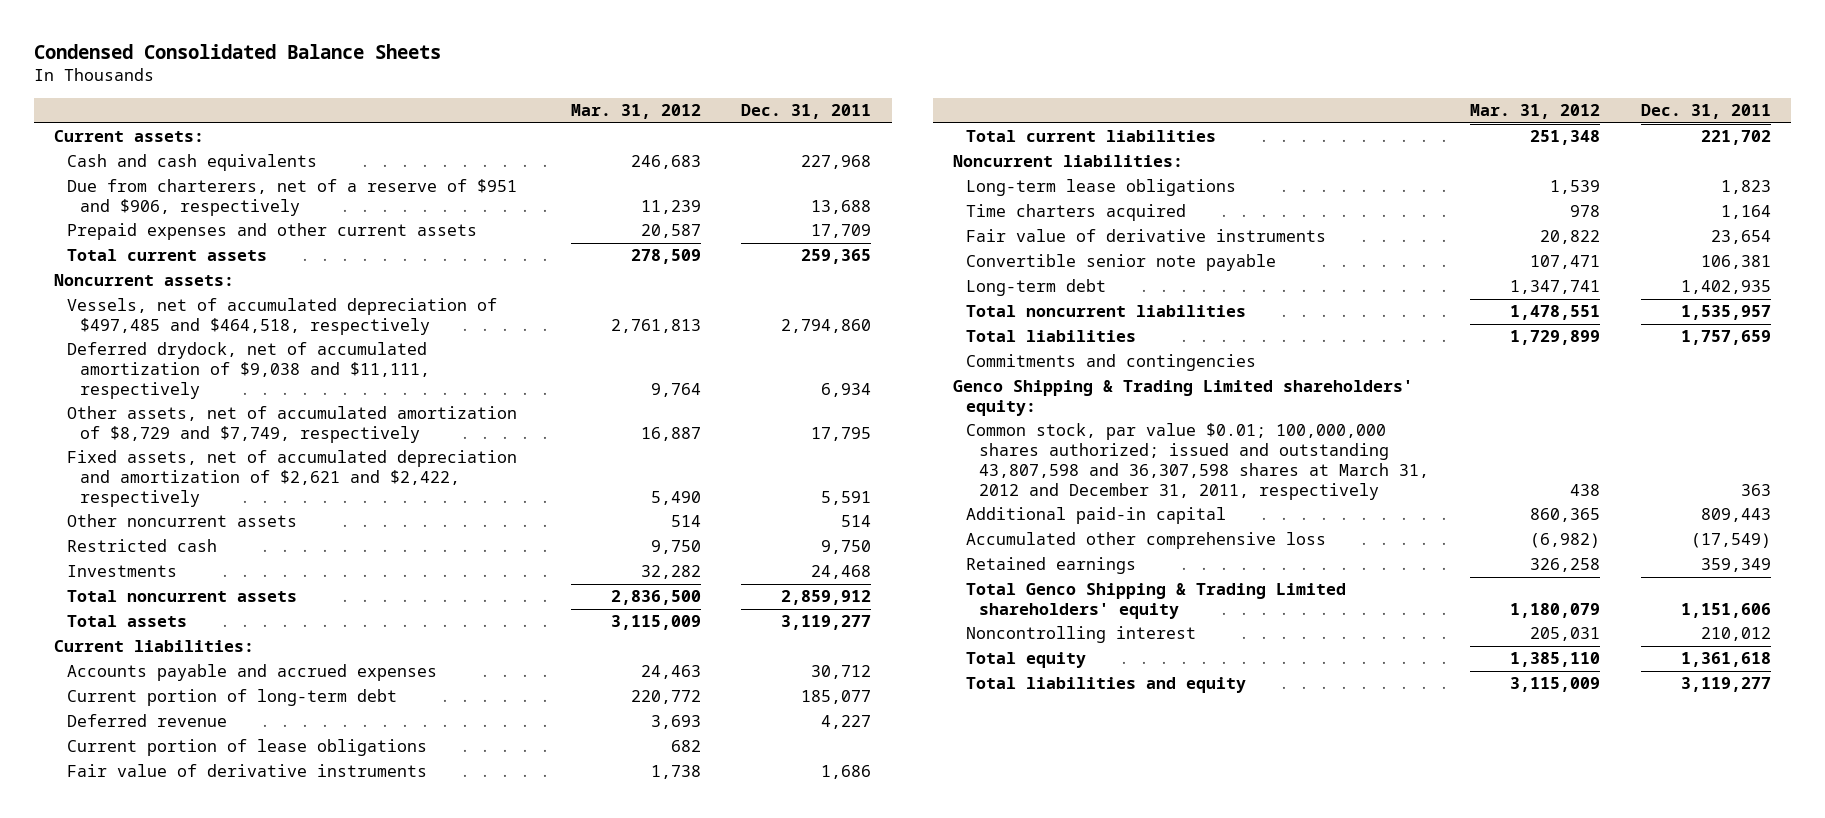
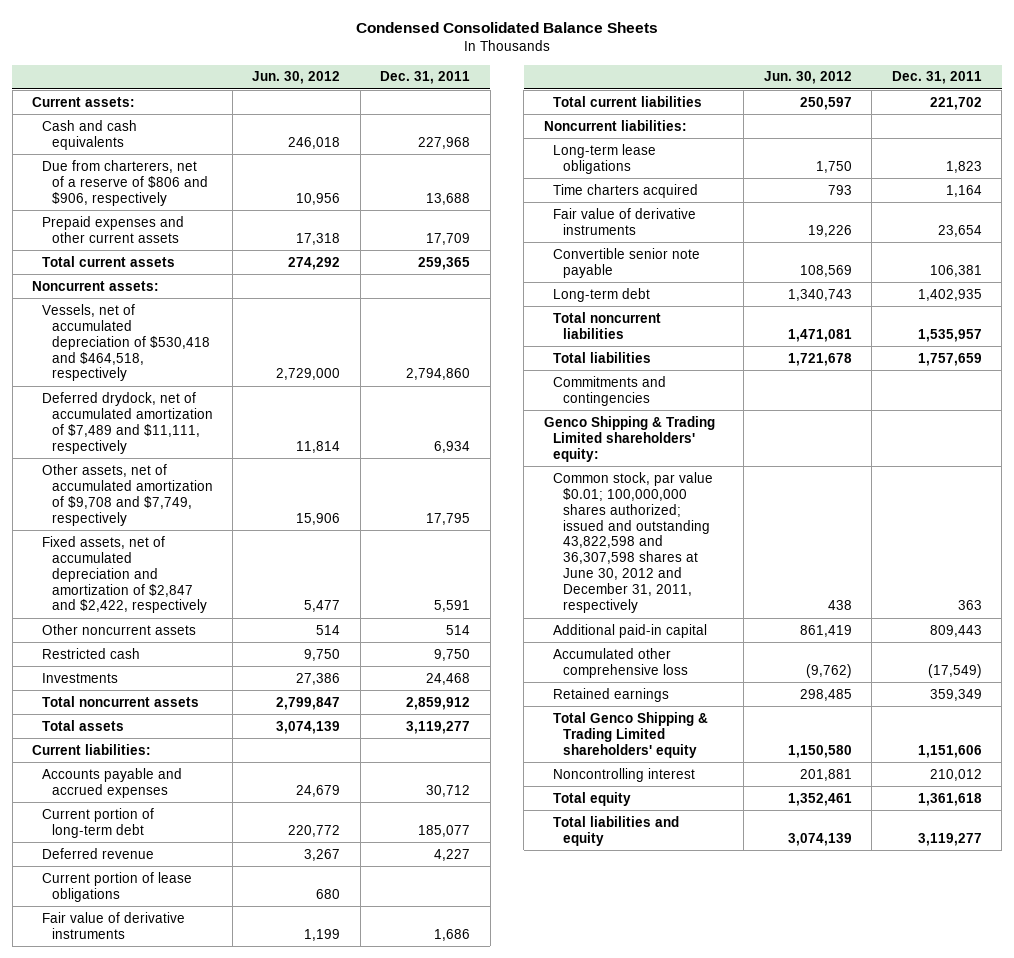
[570,104,701,120] Mar. 31, 2012 -> none
none -> [252,71,341,85] Jun. 30, 2012
[66,179,517,217] Due from charterers, net of a reserve of $951 and $906, respectively -> [41,159,208,206] Due from charterers, net of a reserve of $806 and $906, respectively
[66,298,497,336] Vessels, net of accumulated depreciation of $497,485 and $464,518, respectively -> [41,303,210,382] Vessels, net of accumulated depreciation of $530,418 and $464,518, respectively
[66,342,430,399] Deferred drydock, net of accumulated amortization of $9,038 and $11,111, respectively -> [41,391,213,454] Deferred drydock, net of accumulated amortization of $7,489 and $11,111, respectively
[66,406,517,444] Other assets, net of accumulated amortization of $8,729 and $7,749, respectively -> [41,463,213,526] Other assets, net of accumulated amortization of $9,708 and $7,749, respectively
[66,450,517,507] Fixed assets, net of accumulated depreciation and amortization of $2,621 and $2,422, respectively -> [41,535,207,614] Fixed assets, net of accumulated depreciation and amortization of $2,847 and $2,422, respectively
[966,423,1429,500] Common stock, par value $0.01; 100,000,000 shares authorized; issued and outstanding 43,807,598 and 36,307,598 shares at March 31, 2012 and December 31, 2011, respectively -> [553,471,714,613] Common stock, par value $0.01; 100,000,000 shares authorized; issued and outstanding 43,822,598 and 36,307,598 shares at June 30, 2012 and December 31, 2011, respectively

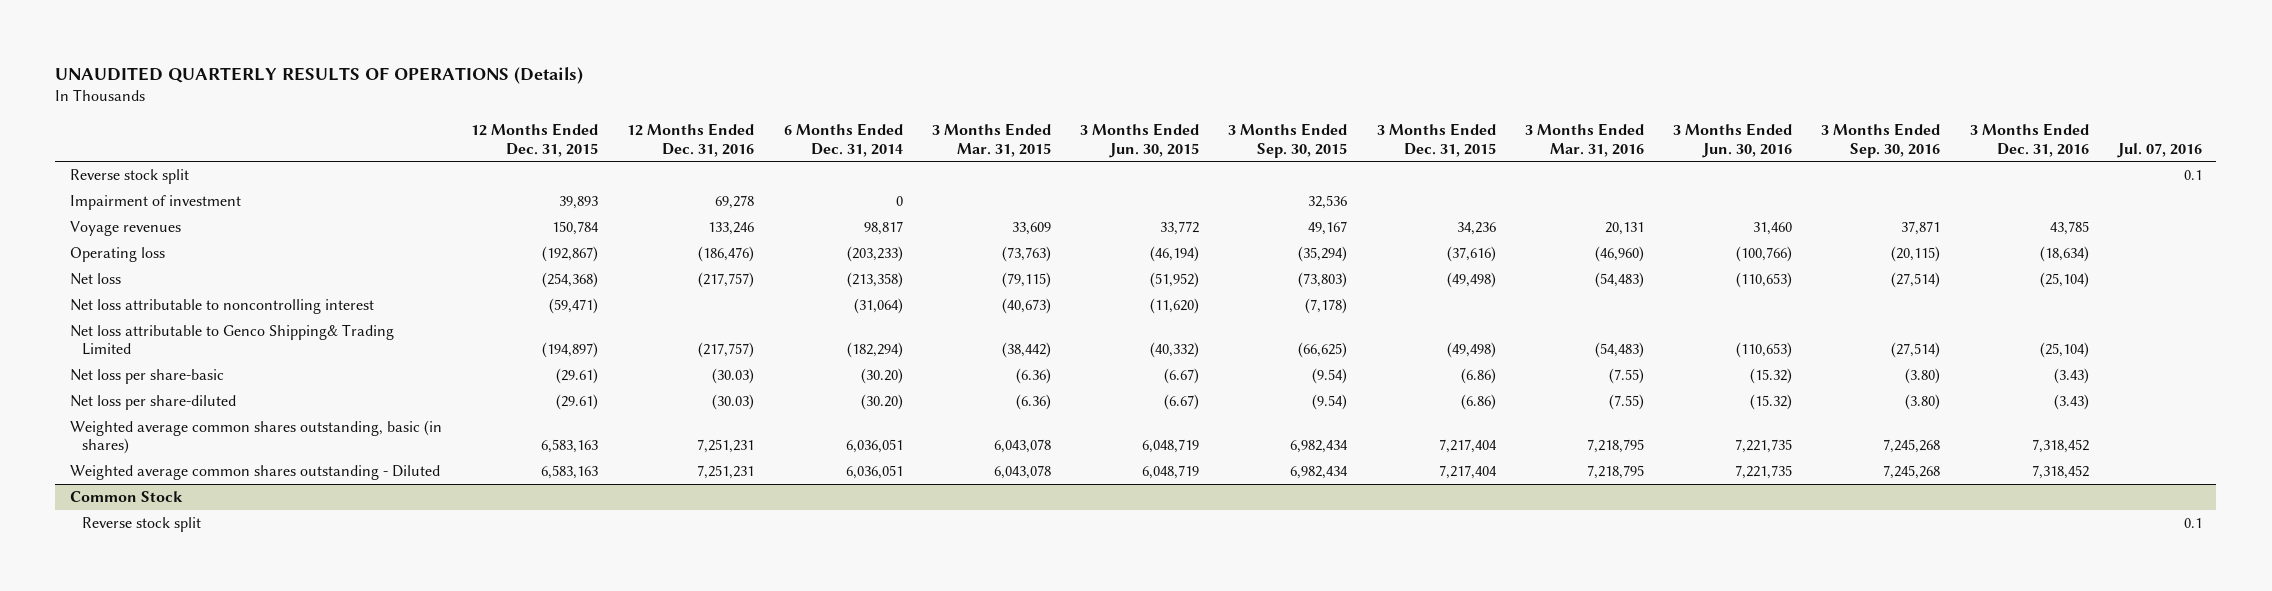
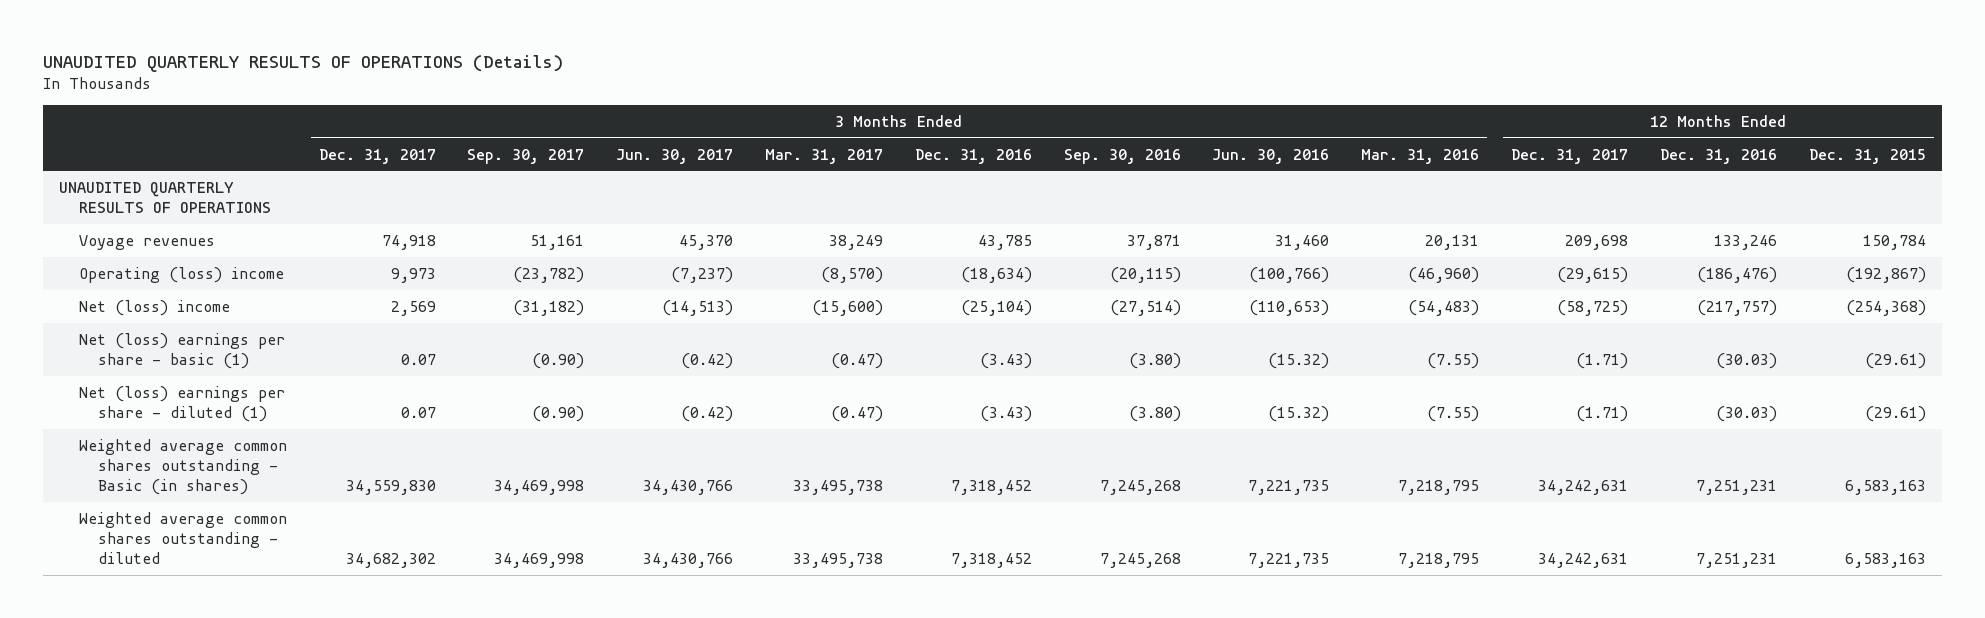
[783,123,903,157] 6 Months Ended Dec. 31, 2014 -> none
[931,123,1051,157] 3 Months Ended Mar. 31, 2015 -> none
[1080,123,1200,158] 3 Months Ended Jun. 30, 2015 -> none
[1228,123,1348,158] 3 Months Ended Sep. 30, 2015 -> none
[1376,123,1496,157] 3 Months Ended Dec. 31, 2015 -> none
[2116,142,2202,158] Jul. 07, 2016 -> none
none -> [318,148,436,164] Dec. 31, 2017
none -> [467,148,585,164] Sep. 30, 2017
none -> [616,148,734,164] Jun. 30, 2017
none -> [765,148,884,164] Mar. 31, 2017
none -> [1511,148,1629,164] Dec. 31, 2017
[69,168,189,184] Reverse stock split -> none
[69,194,241,210] Impairment of investment -> none
none -> [59,181,271,213] UNAUDITED QUARTERLY RESULTS OF OPERATIONS
[69,298,374,314] Net loss attributable to noncontrolling interest -> none
[69,323,394,356] Net loss attributable to Genco Shipping& Trading Limited -> none
[69,490,183,502] Common Stock -> none
[81,516,201,532] Reverse stock split -> none
[69,246,165,262] Operating loss -> [78,266,284,283] Operating (loss) income
[69,272,121,285] Net loss -> [78,299,230,316] Net (loss) income
[69,368,224,384] Net loss per share-basic -> [78,332,285,369] Net (loss) earnings per share - basic (1)
[69,394,236,410] Net loss per share-diluted -> [78,385,285,422] Net (loss) earnings per share - diluted (1)
[69,419,442,455] Weighted average common shares outstanding, basic (in shares) -> [78,438,287,495] Weighted average common shares outstanding - Basic (in shares)
[69,464,440,480] Weighted average common shares outstanding - Diluted -> [78,511,287,564] Weighted average common shares outstanding - diluted

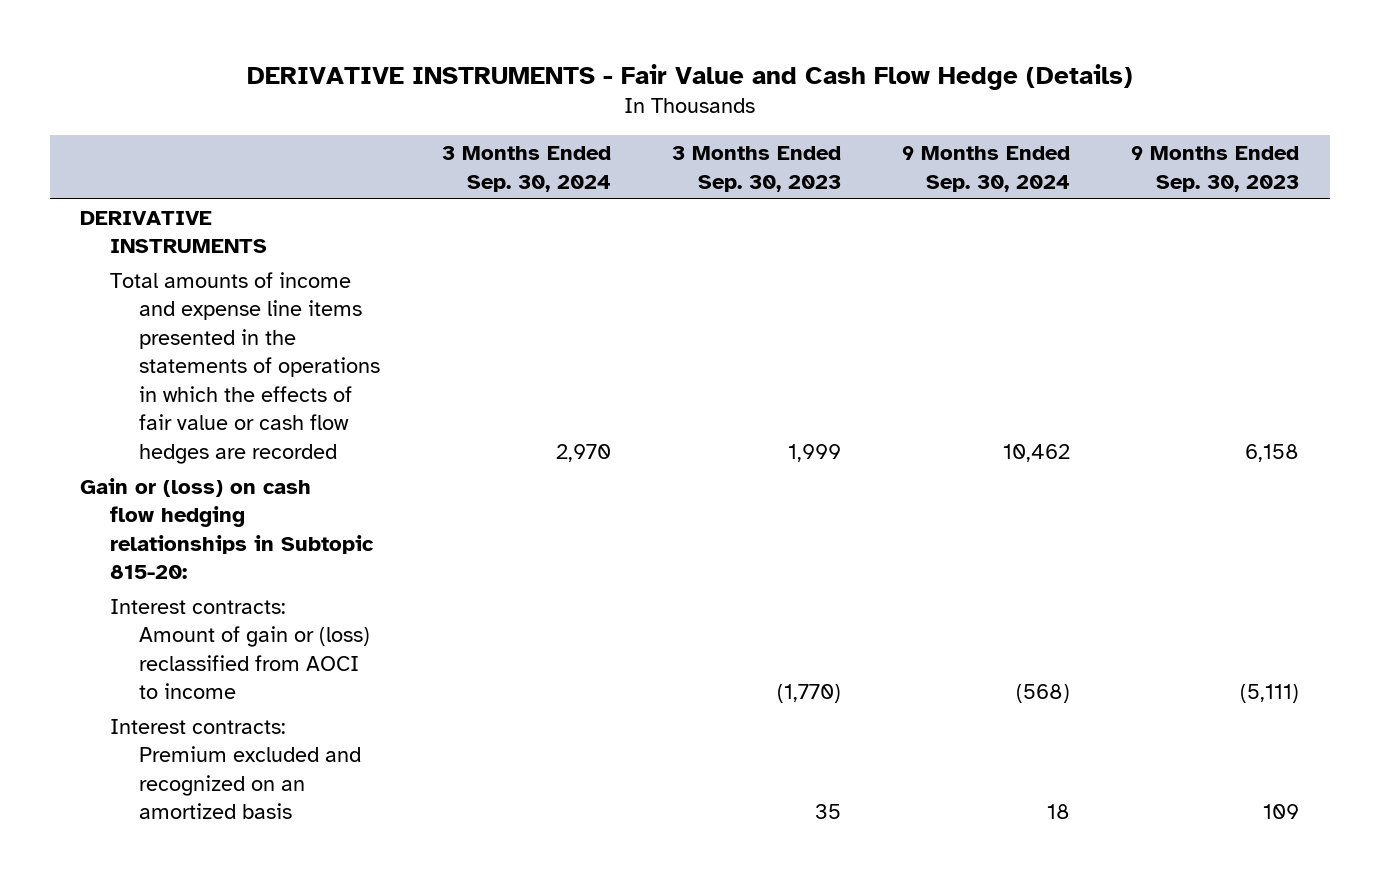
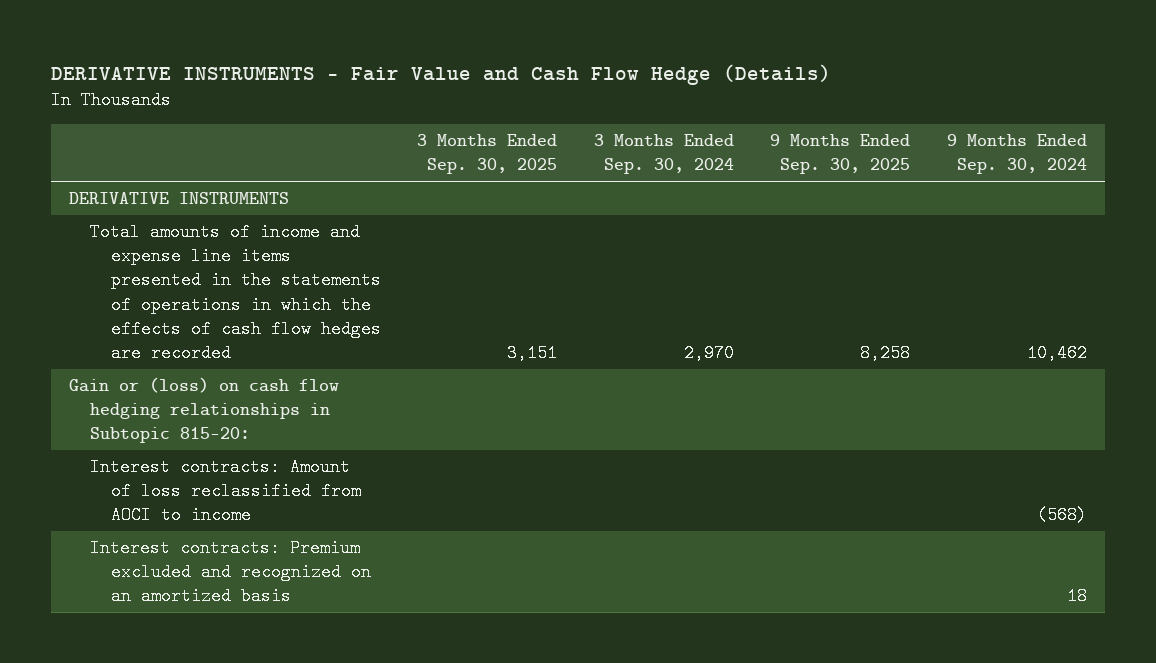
[671,146,841,192] 3 Months Ended Sep. 30, 2023 -> none
[1131,146,1300,192] 9 Months Ended Sep. 30, 2023 -> none
none -> [417,134,558,175] 3 Months Ended Sep. 30, 2025
none -> [770,134,911,175] 9 Months Ended Sep. 30, 2025
[109,271,381,464] Total amounts of income and expense line items presented in the statements of operations in which the effects of fair value or cash flow hedges are recorded -> [89,223,381,362] Total amounts of income and expense line items presented in the statements of operations in which the effects of cash flow hedges are recorded
[109,598,371,700] Interest contracts: Amount of gain or (loss) reclassified from AOCI to income -> [89,458,361,525] Interest contracts: Amount of loss reclassified from AOCI to income

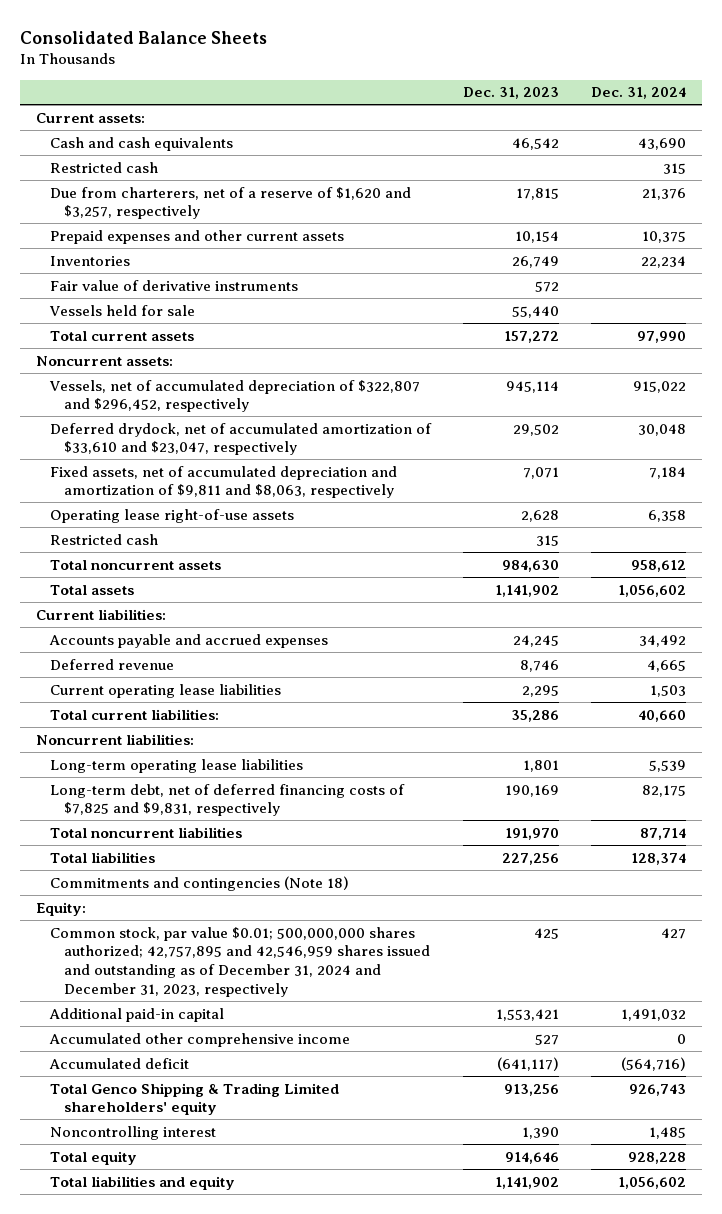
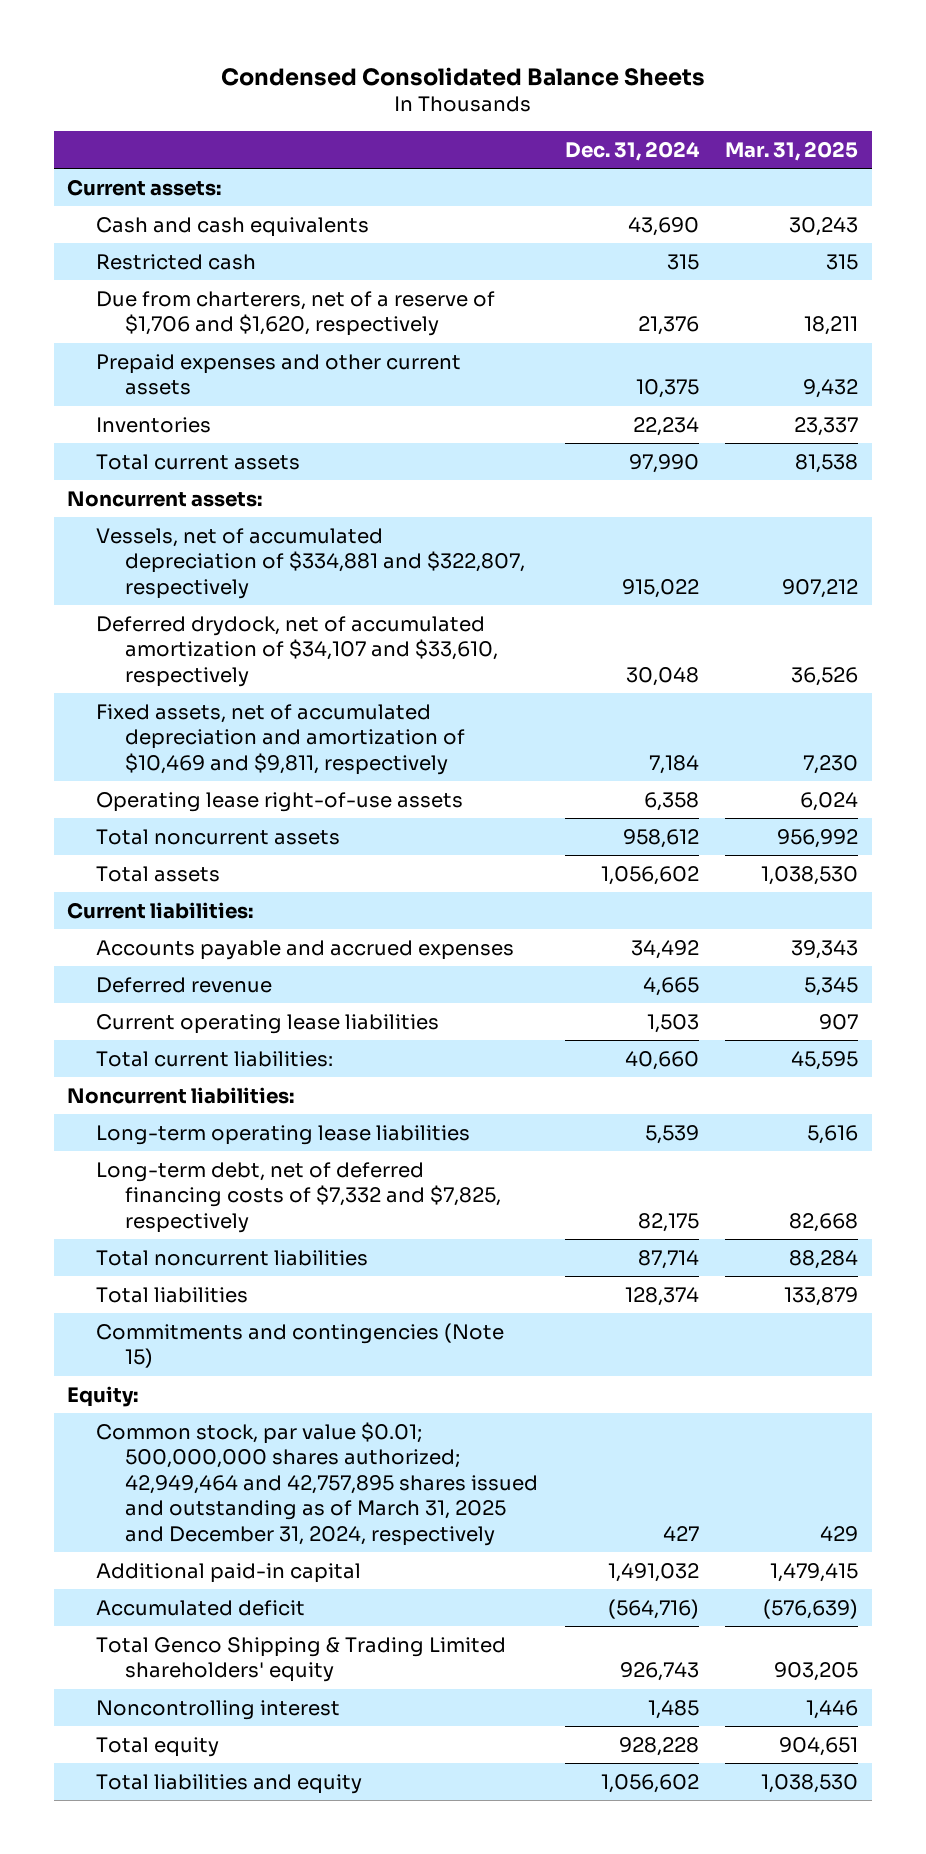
[20,30,268,44] Consolidated Balance Sheets -> [220,66,705,86] Condensed Consolidated Balance Sheets
[463,87,560,100] Dec. 31, 2023 -> none
none -> [725,140,859,161] Mar. 31, 2025
[50,186,412,220] Due from charterers, net of a reserve of $1,620 and $3,257, respectively -> [96,290,496,337] Due from charterers, net of a reserve of $1,706 and $1,620, respectively
[50,279,299,291] Fair value of derivative instruments -> none
[49,304,196,316] Vessels held for sale -> none
[49,379,421,413] Vessels, net of accumulated depreciation of $322,807 and $296,452, respectively -> [96,527,526,599] Vessels, net of accumulated depreciation of $334,881 and $322,807, respectively
[50,422,433,456] Deferred drydock, net of accumulated amortization of $33,610 and $23,047, respectively -> [96,615,499,687] Deferred drydock, net of accumulated amortization of $34,107 and $33,610, respectively
[50,465,398,499] Fixed assets, net of accumulated depreciation and amortization of $9,811 and $8,063, respectively -> [96,703,466,775] Fixed assets, net of accumulated depreciation and amortization of $10,469 and $9,811, respectively
[50,533,159,545] Restricted cash -> none
[50,783,406,817] Long-term debt, net of deferred financing costs of $7,825 and $9,831, respectively -> [96,1161,502,1233] Long-term debt, net of deferred financing costs of $7,332 and $7,825, respectively
[50,875,350,891] Commitments and contingencies (Note 18) -> [96,1322,505,1369] Commitments and contingencies (Note 15)
[50,926,431,997] Common stock, par value $0.01; 500,000,000 shares authorized; 42,757,895 and 42,546,959 shares issued and outstanding as of December 31, 2024 and December 31, 2023, respectively -> [96,1421,539,1546] Common stock, par value $0.01; 500,000,000 shares authorized; 42,949,464 and 42,757,895 shares issued and outstanding as of March 31, 2025 and December 31, 2024, respectively
[49,1032,351,1047] Accumulated other comprehensive income -> none

